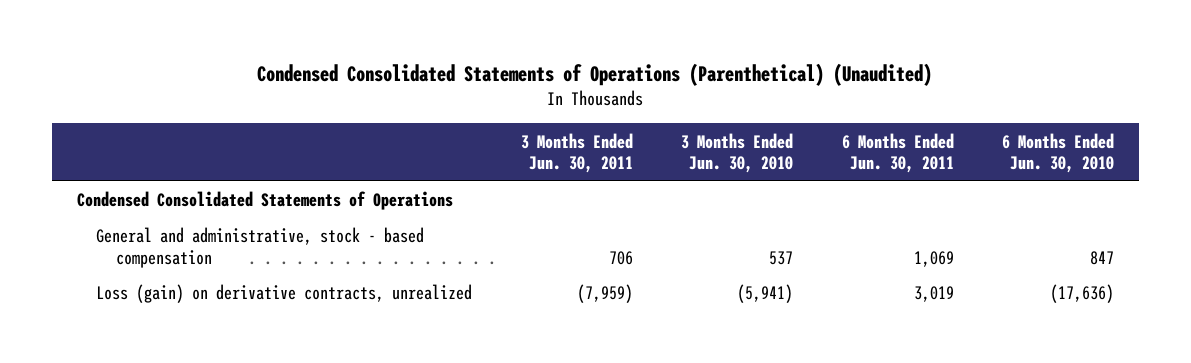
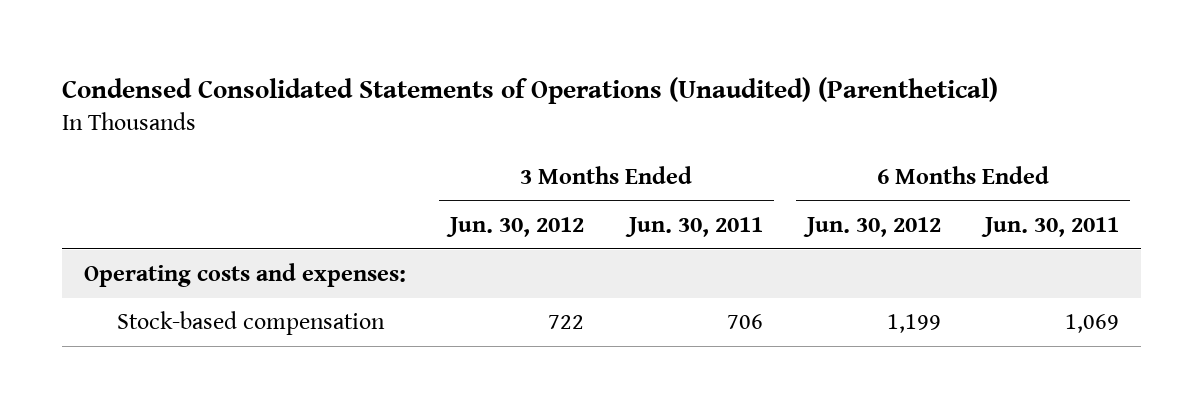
[257,62,933,86] Condensed Consolidated Statements of Operations (Parenthetical) (Unaudited) -> [62,77,999,105] Condensed Consolidated Statements of Operations (Unaudited) (Parenthetical)
[681,132,794,174] 3 Months Ended Jun. 30, 2010 -> none
[1002,132,1115,174] 6 Months Ended Jun. 30, 2010 -> none
none -> [446,216,585,237] Jun. 30, 2012
none -> [802,216,941,237] Jun. 30, 2012
[76,191,453,211] Condensed Consolidated Statements of Operations -> none
[96,284,473,304] Loss (gain) on derivative contracts, unrealized -> none
none -> [84,263,407,288] Operating costs and expenses:
[96,227,425,268] General and administrative, stock - based compensation -> [117,311,386,336] Stock-based compensation

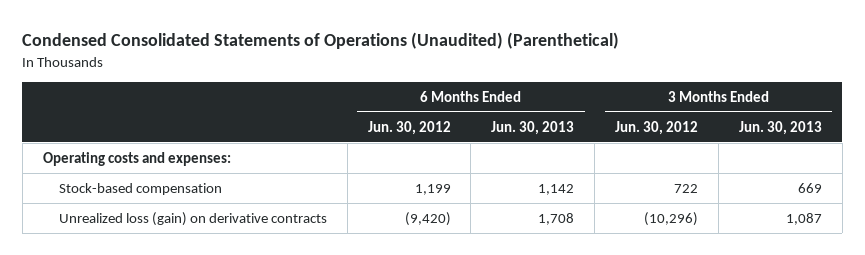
[624,216,763,237] Jun. 30, 2011 -> none
[980,216,1119,237] Jun. 30, 2011 -> none
none -> [491,120,575,135] Jun. 30, 2013
none -> [738,120,822,135] Jun. 30, 2013
none -> [58,211,327,226] Unrealized loss (gain) on derivative contracts

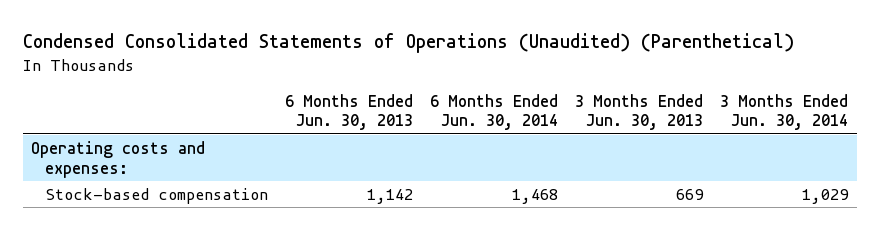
[367,120,451,135] Jun. 30, 2012 -> none
[615,120,699,135] Jun. 30, 2012 -> none
none -> [429,93,558,131] 6 Months Ended Jun. 30, 2014
none -> [719,93,848,131] 3 Months Ended Jun. 30, 2014
[58,211,327,226] Unrealized loss (gain) on derivative contracts -> none

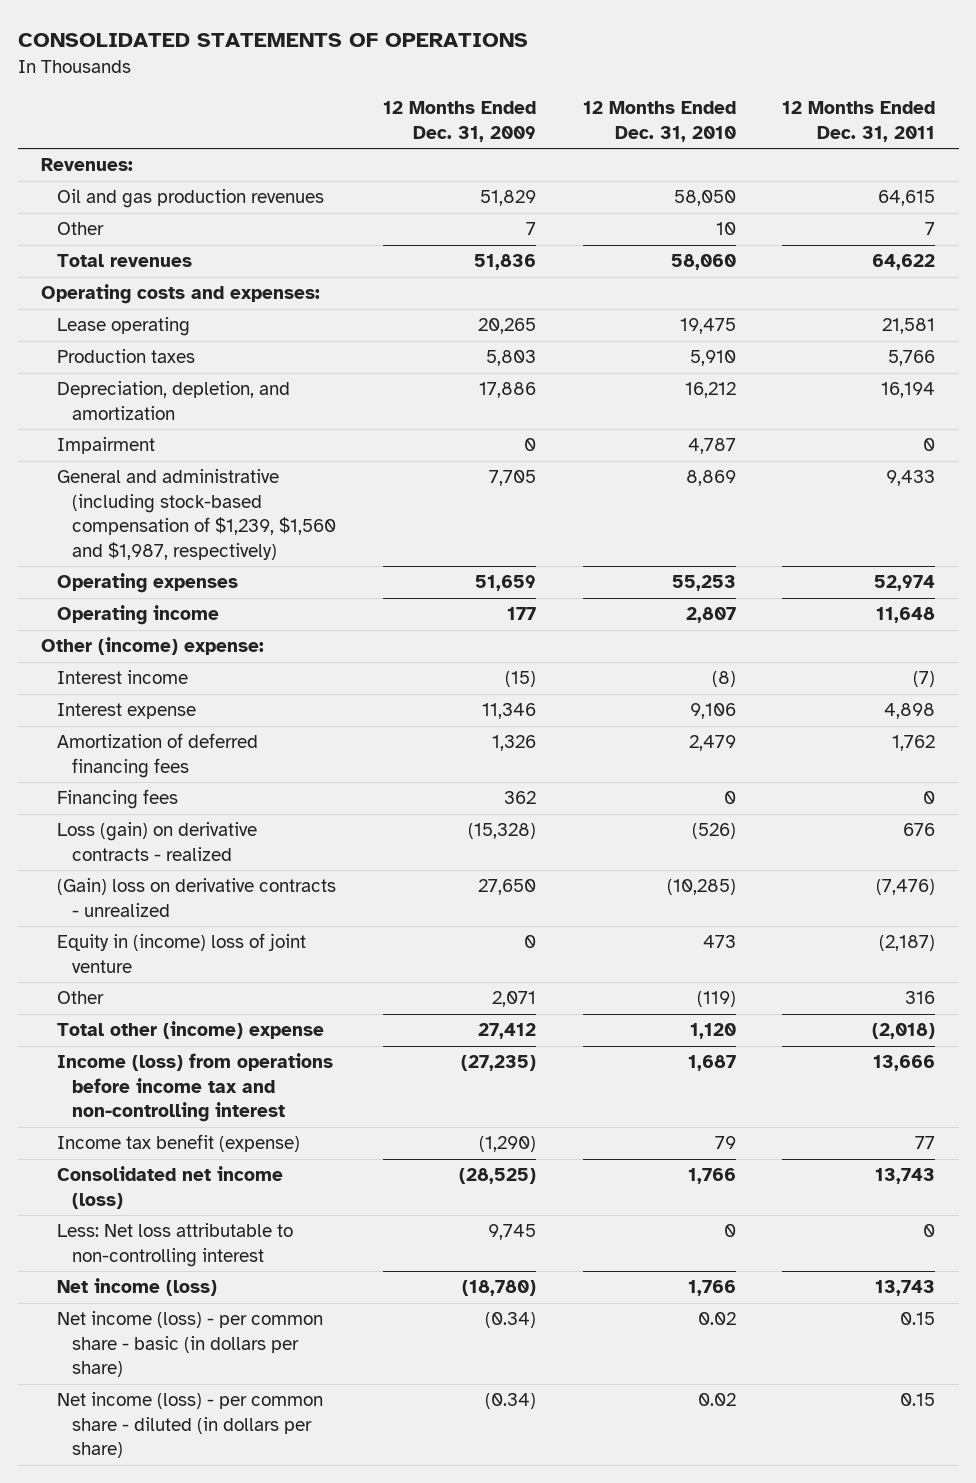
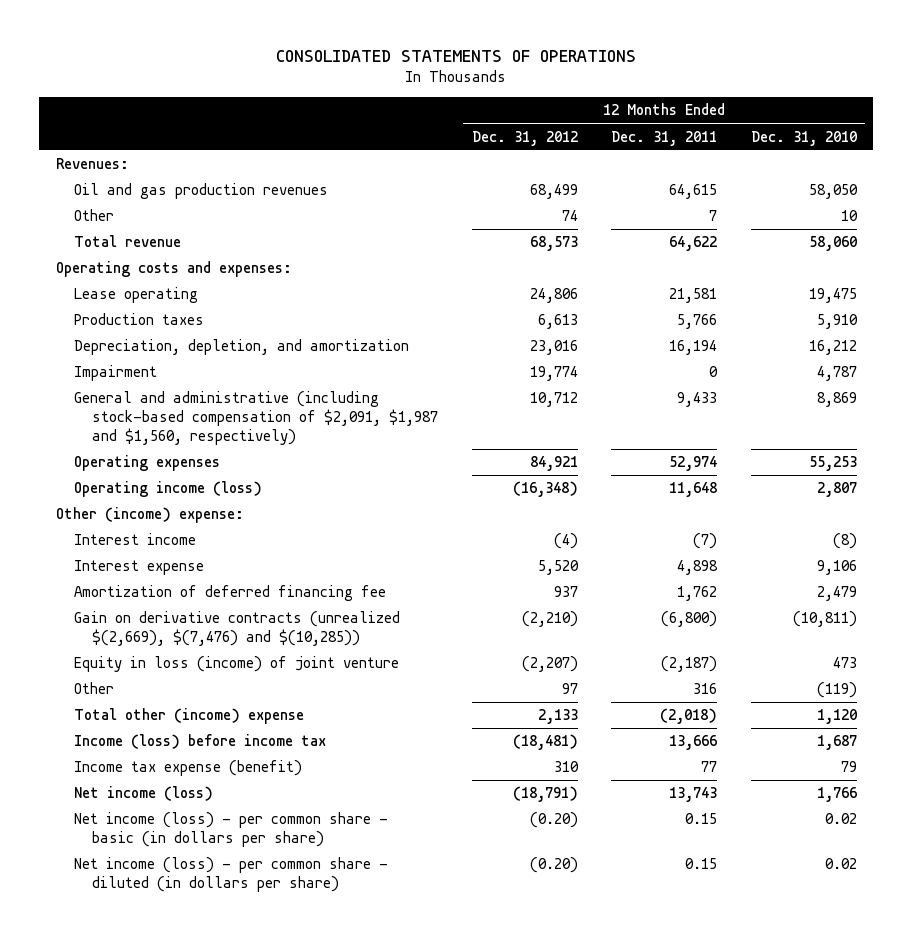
[383,101,537,142] 12 Months Ended Dec. 31, 2009 -> none
none -> [471,130,578,146] Dec. 31, 2012
[56,254,192,268] Total revenues -> [74,235,182,248] Total revenue
[56,469,337,560] General and administrative (including stock-based compensation of $1,239, $1,560 and $1,987, respectively) -> [74,391,439,445] General and administrative (including stock-based compensation of $2,091, $1,987 and $1,560, respectively)
[56,605,219,626] Operating income -> [74,481,263,498] Operating income (loss)
[56,789,178,810] Financing fees -> none
[56,822,257,861] Loss (gain) on derivative contracts - realized -> none
[56,878,336,917] (Gain) loss on derivative contracts - unrealized -> none
[56,733,258,778] Amortization of deferred financing fees -> [74,585,387,602] Amortization of deferred financing fee
none -> [74,611,401,646] Gain on derivative contracts (unrealized $(2,669), $(7,476) and $(10,285))
[56,933,306,973] Equity in (income) loss of joint venture -> [74,656,400,673] Equity in loss (income) of joint venture
[56,1166,283,1209] Consolidated net income (loss) -> none
[56,1223,293,1267] Less: Net loss attributable to non-controlling interest -> none
[56,1053,333,1123] Income (loss) from operations before income tax and non-controlling interest -> [74,734,327,750] Income (loss) before income tax
[56,1134,300,1153] Income tax benefit (expense) -> [74,760,303,777] Income tax expense (benefit)

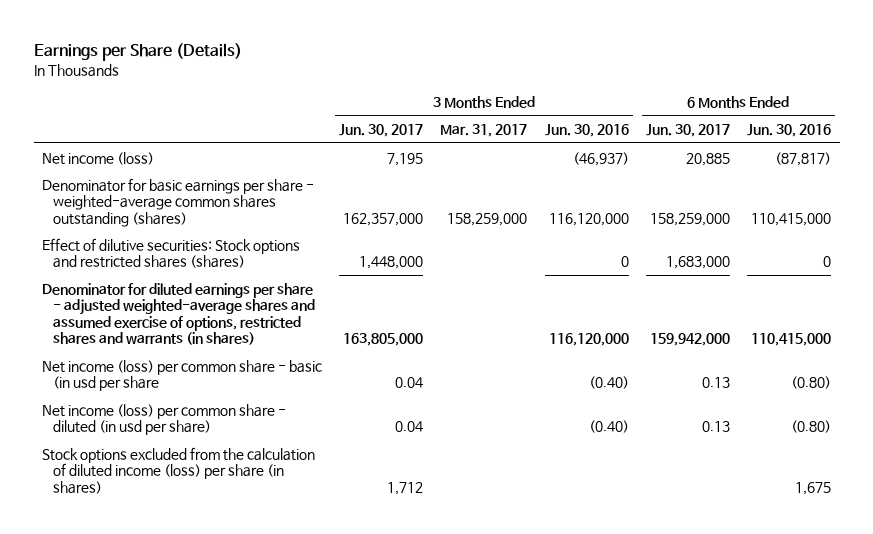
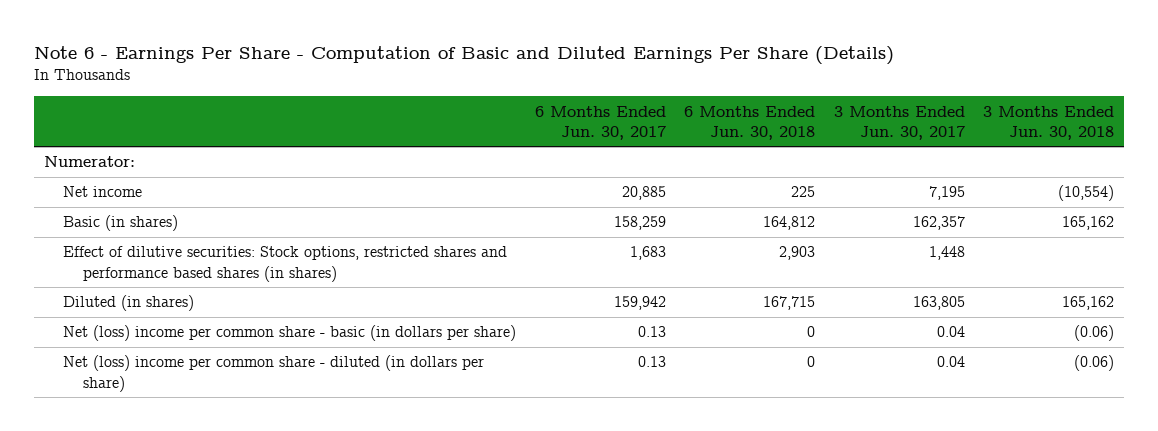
[33,42,242,61] Earnings per Share (Details) -> [34,45,895,65] Note 6 - Earnings Per Share - Computation of Basic and Diluted Earnings Per Share (Details)
[440,124,528,138] Mar. 31, 2017 -> none
[544,124,629,138] Jun. 30, 2016 -> none
[746,124,831,138] Jun. 30, 2016 -> none
none -> [684,105,816,140] 6 Months Ended Jun. 30, 2018
none -> [983,105,1115,140] 3 Months Ended Jun. 30, 2018
[42,177,315,227] Denominator for basic earnings per share - weighted-average common shares outstanding (shares) -> none
[42,282,315,346] Denominator for diluted earnings per share - adjusted weighted-average shares and assumed exercise of options, restricted shares and warrants (in shares) -> none
[42,446,316,494] Stock options excluded from the calculation of diluted income (loss) per share (in shares) -> none
none -> [43,156,135,168] Numerator:
[42,151,155,165] Net income (loss) -> [63,186,143,198] Net income
none -> [63,215,179,232] Basic (in shares)
[42,237,301,269] Effect of dilutive securities: Stock options and restricted shares (shares) -> [63,246,508,282] Effect of dilutive securities: Stock options, restricted shares and performance based shares (in shares)
[359,256,424,270] 1,448,000 -> [928,246,965,261] 1,448
[665,256,730,270] 1,683,000 -> [629,246,666,261] 1,683
none -> [63,295,195,312] Diluted (in shares)
[42,359,323,392] Net income (loss) per common share - basic (in usd per share -> [63,325,517,342] Net (loss) income per common share - basic (in dollars per share)
[42,403,287,436] Net income (loss) per common share - diluted (in usd per share) -> [63,355,485,392] Net (loss) income per common share - diluted (in dollars per share)

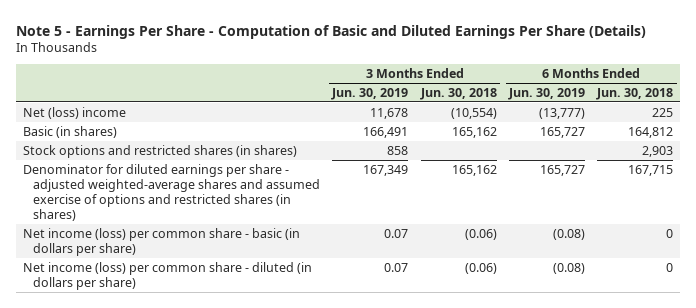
[34,45,895,65] Note 6 - Earnings Per Share - Computation of Basic and Diluted Earnings Per Share (Details) -> [16,24,647,39] Note 5 - Earnings Per Share - Computation of Basic and Diluted Earnings Per Share (Details)
[534,105,666,140] 6 Months Ended Jun. 30, 2017 -> none
[833,105,965,140] 3 Months Ended Jun. 30, 2017 -> none
none -> [331,87,409,100] Jun. 30, 2019
none -> [508,87,586,100] Jun. 30, 2019
[43,156,135,168] Numerator: -> none
[63,186,143,198] Net income -> [22,106,126,119] Net (loss) income
[63,246,508,282] Effect of dilutive securities: Stock options, restricted shares and performance based shares (in shares) -> [22,144,297,158] Stock options and restricted shares (in shares)
[63,295,195,312] Diluted (in shares) -> [22,163,320,222] Denominator for diluted earnings per share - adjusted weighted-average shares and assumed exercise of options and restricted shares (in shares)
[63,325,517,342] Net (loss) income per common share - basic (in dollars per share) -> [22,227,300,257] Net income (loss) per common share - basic (in dollars per share)
[63,355,485,392] Net (loss) income per common share - diluted (in dollars per share) -> [22,261,312,291] Net income (loss) per common share - diluted (in dollars per share)

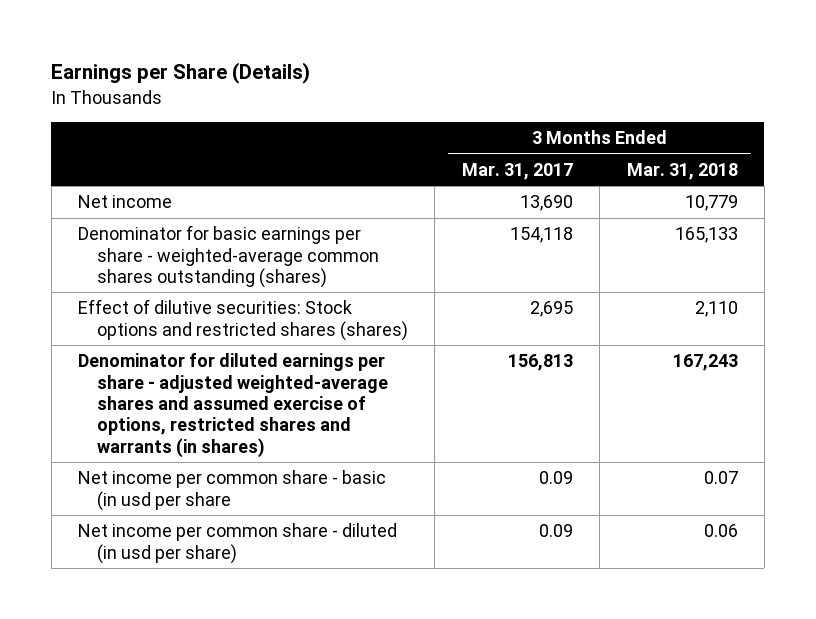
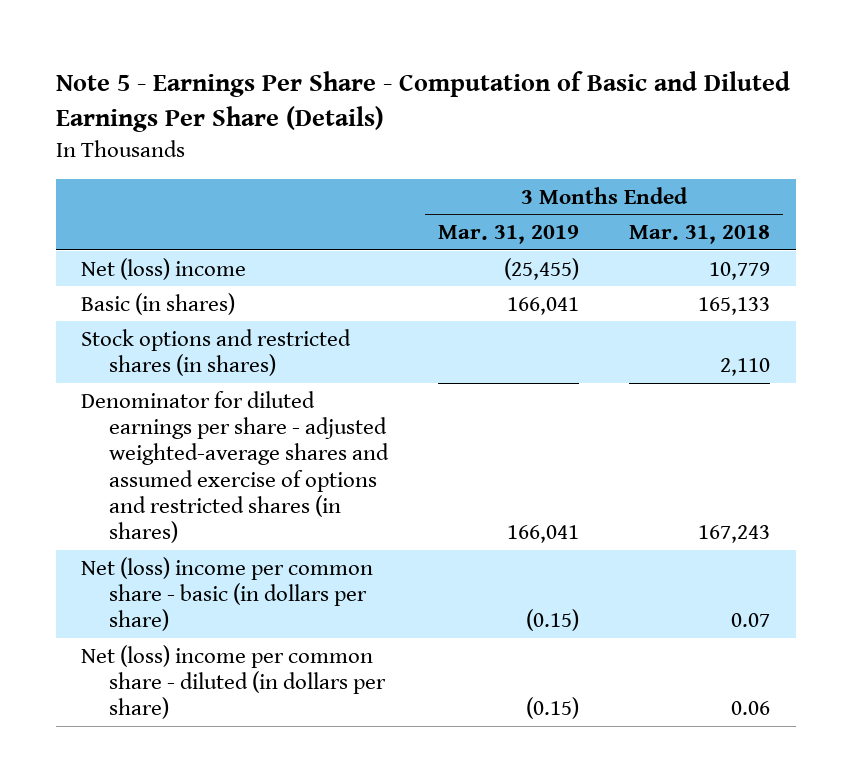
[51,62,311,85] Earnings per Share (Details) -> [56,71,791,133] Note 5 - Earnings Per Share - Computation of Basic and Diluted Earnings Per Share (Details)
[461,162,573,180] Mar. 31, 2017 -> none
none -> [438,225,580,245] Mar. 31, 2019
[78,195,173,209] Net income -> [81,257,247,280] Net (loss) income
[78,225,379,288] Denominator for basic earnings per share - weighted-average common shares outstanding (shares) -> [81,292,236,315] Basic (in shares)
[78,299,408,341] Effect of dilutive securities: Stock options and restricted shares (shares) -> [81,328,352,376] Stock options and restricted shares (in shares)
[78,353,388,458] Denominator for diluted earnings per share - adjusted weighted-average shares and assumed exercise of options, restricted shares and warrants (in shares) -> [81,390,389,544] Denominator for diluted earnings per share - adjusted weighted-average shares and assumed exercise of options and restricted shares (in shares)
[78,470,387,511] Net income per common share - basic (in usd per share -> [81,556,374,632] Net (loss) income per common share - basic (in dollars per share)
[78,523,398,564] Net income per common share - diluted (in usd per share) -> [81,644,386,720] Net (loss) income per common share - diluted (in dollars per share)

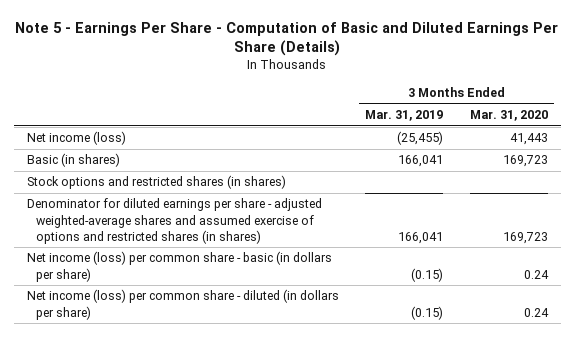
[629,225,771,245] Mar. 31, 2018 -> none
none -> [469,110,548,122] Mar. 31, 2020
[81,257,247,280] Net (loss) income -> [26,131,126,146] Net income (loss)
[81,556,374,632] Net (loss) income per common share - basic (in dollars per share) -> [26,251,332,282] Net income (loss) per common share - basic (in dollars per share)
[81,644,386,720] Net (loss) income per common share - diluted (in dollars per share) -> [26,289,339,320] Net income (loss) per common share - diluted (in dollars per share)

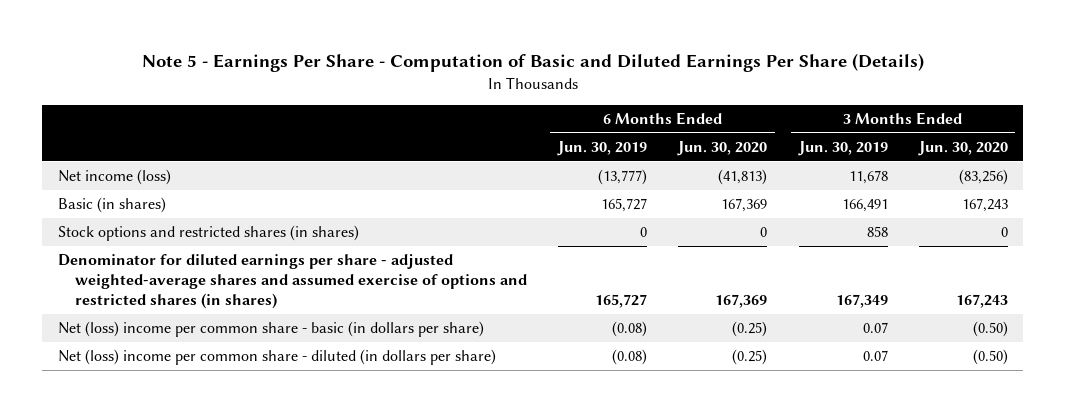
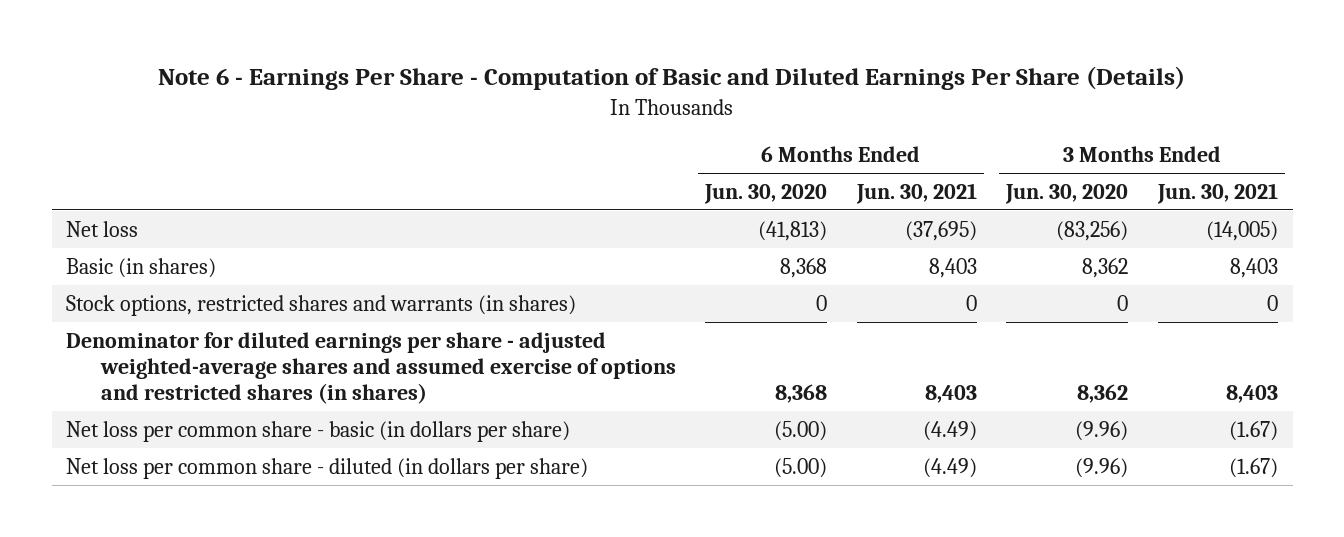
[141,53,924,73] Note 5 - Earnings Per Share - Computation of Basic and Diluted Earnings Per Share (Details) -> [158,66,1186,91] Note 6 - Earnings Per Share - Computation of Basic and Diluted Earnings Per Share (Details)
[557,141,648,157] Jun. 30, 2019 -> none
[797,141,888,157] Jun. 30, 2019 -> none
none -> [855,182,977,204] Jun. 30, 2021
none -> [1156,182,1278,204] Jun. 30, 2021
[57,169,171,186] Net income (loss) -> [66,220,139,237] Net loss
[721,198,768,213] 167,369 -> [780,257,828,278] 8,368
[961,198,1008,213] 167,243 -> [1082,257,1129,278] 8,362
[57,225,359,242] Stock options and restricted shares (in shares) -> [66,294,577,316] Stock options, restricted shares and warrants (in shares)
[715,294,768,309] 167,369 -> [775,384,828,404] 8,368
[955,294,1008,309] 167,243 -> [1077,384,1129,404] 8,362
[57,321,484,338] Net (loss) income per common share - basic (in dollars per share) -> [66,420,571,442] Net loss per common share - basic (in dollars per share)
[732,321,768,338] (0.25) -> [774,420,828,441] (5.00)
[972,321,1008,338] (0.50) -> [1075,420,1129,441] (9.96)
[57,349,496,366] Net (loss) income per common share - diluted (in dollars per share) -> [66,457,589,479] Net loss per common share - diluted (in dollars per share)
[732,349,768,366] (0.25) -> [774,457,828,478] (5.00)
[972,349,1008,366] (0.50) -> [1075,457,1129,478] (9.96)

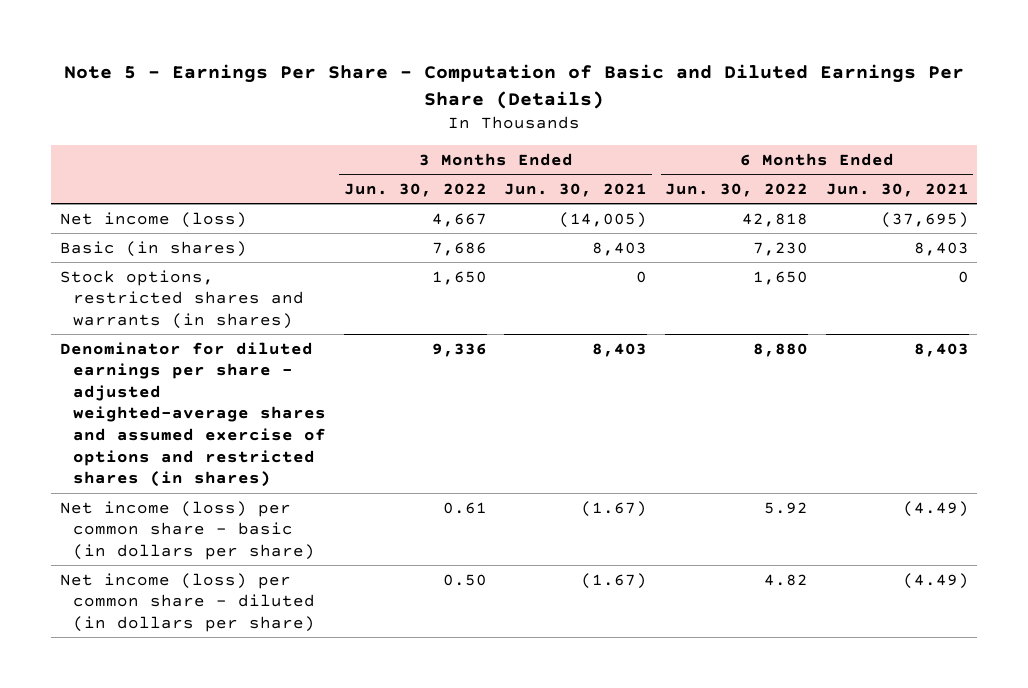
[158,66,1186,91] Note 6 - Earnings Per Share - Computation of Basic and Diluted Earnings Per Share (Details) -> [64,63,965,109] Note 5 - Earnings Per Share - Computation of Basic and Diluted Earnings Per Share (Details)
[704,183,828,204] Jun. 30, 2020 -> none
[1005,183,1129,204] Jun. 30, 2020 -> none
none -> [343,182,487,197] Jun. 30, 2022
none -> [664,182,808,197] Jun. 30, 2022
[66,220,139,237] Net loss -> [59,211,247,228] Net income (loss)
[66,420,571,442] Net loss per common share - basic (in dollars per share) -> [59,500,316,560] Net income (loss) per common share - basic (in dollars per share)
[66,457,589,479] Net loss per common share - diluted (in dollars per share) -> [59,572,316,632] Net income (loss) per common share - diluted (in dollars per share)

